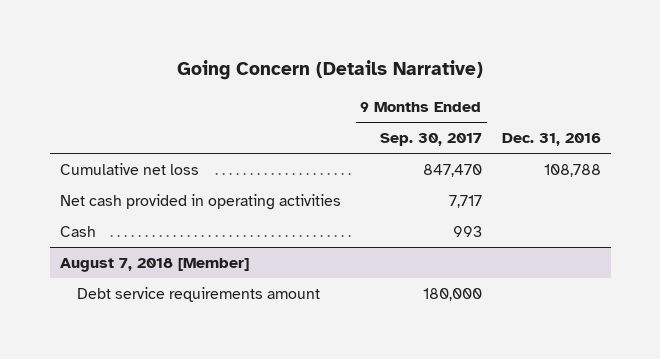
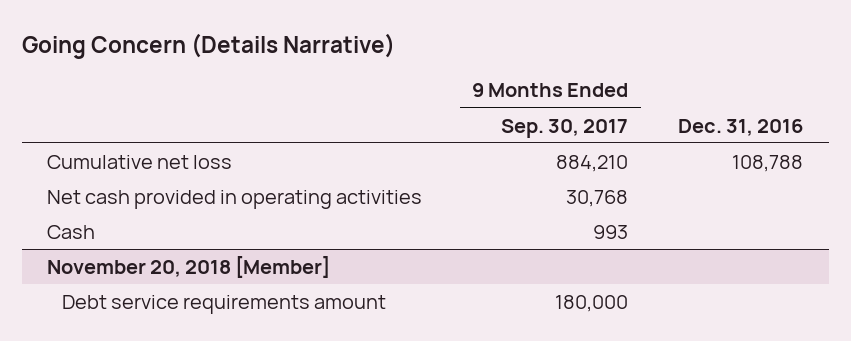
[422,164,482,178] 847,470 -> [556,154,629,172] 884,210
[448,195,482,209] 7,717 -> [566,189,629,207] 30,768
[59,258,249,273] August 7, 2018 [Member] -> none
none -> [47,255,331,278] November 20, 2018 [Member]

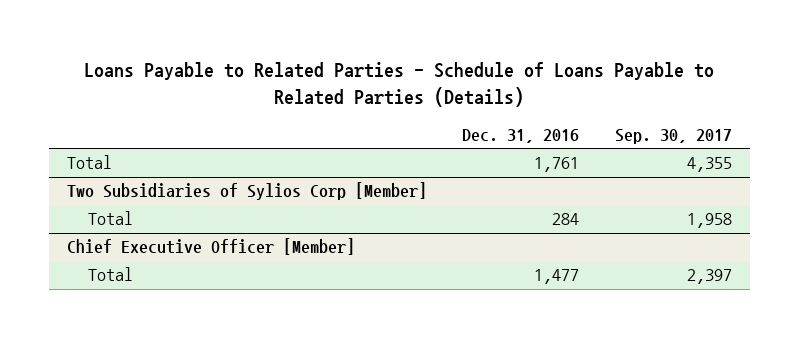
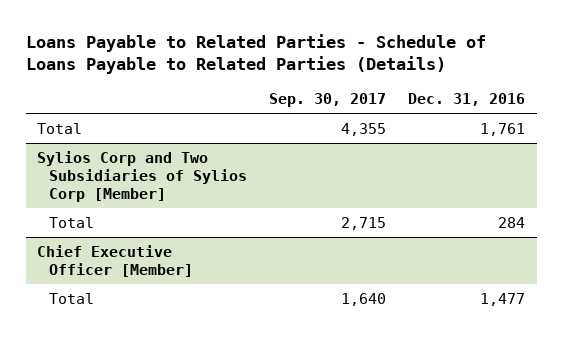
[66,182,427,201] Two Subsidiaries of Sylios Corp [Member] -> [36,150,248,203] Sylios Corp and Two Subsidiaries of Sylios Corp [Member]
[686,213,732,229] 1,958 -> [341,216,387,230] 2,715
[686,269,732,285] 2,397 -> [341,292,387,306] 1,640

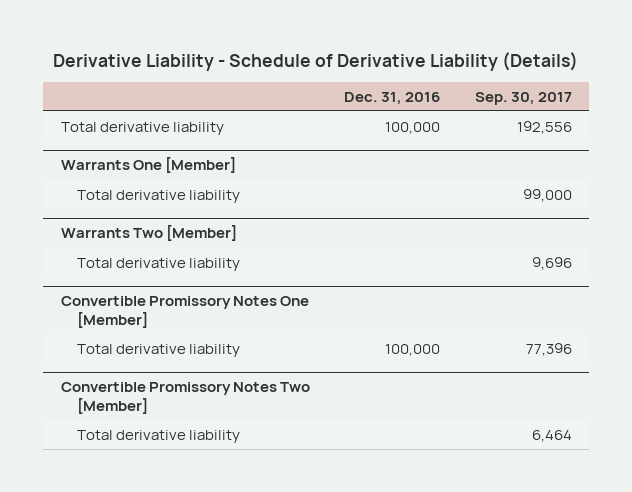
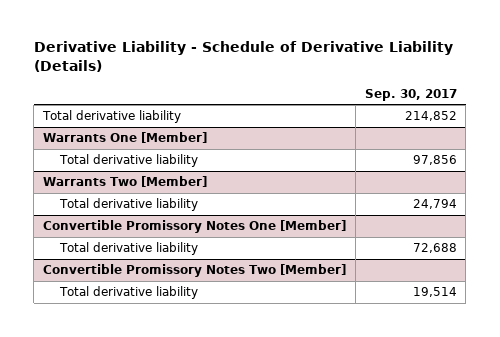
[344,91,441,105] Dec. 31, 2016 -> none
[516,121,572,135] 192,556 -> [404,111,457,122] 214,852
[522,189,572,203] 99,000 -> [412,155,457,166] 97,856
[531,257,572,271] 9,696 -> [412,199,457,210] 24,794
[525,343,572,357] 77,396 -> [412,243,457,254] 72,688
[531,430,572,443] 6,464 -> [412,287,457,298] 19,514

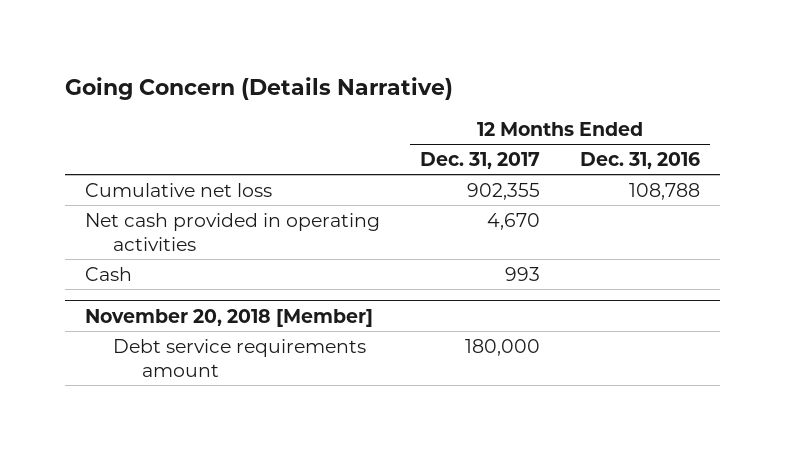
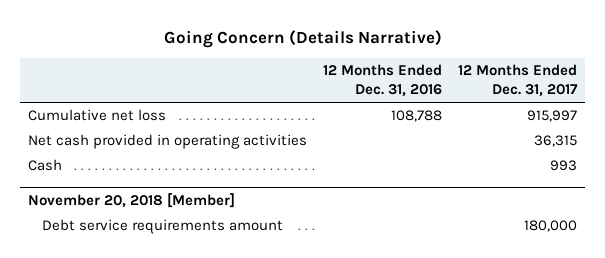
[466,182,540,200] 902,355 -> [527,110,578,123] 915,997
[486,212,540,230] 4,670 -> [534,135,578,148] 36,315

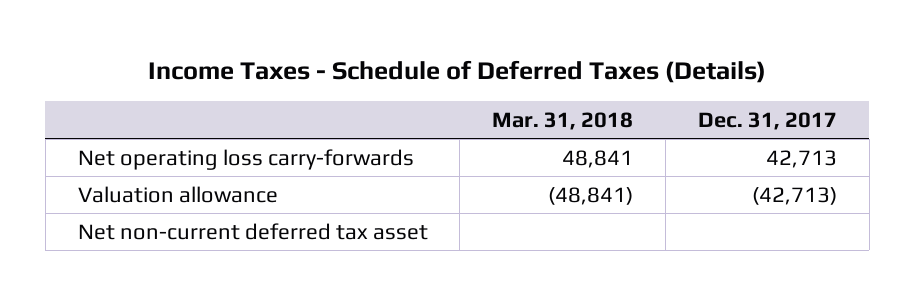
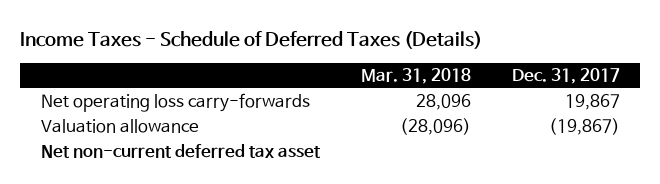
[562,149,634,168] 48,841 -> [415,94,471,111] 28,096
[765,149,837,168] 42,713 -> [564,94,620,111] 19,867
[548,186,634,205] (48,841) -> [399,118,471,136] (28,096)
[751,186,837,205] (42,713) -> [548,118,620,136] (19,867)

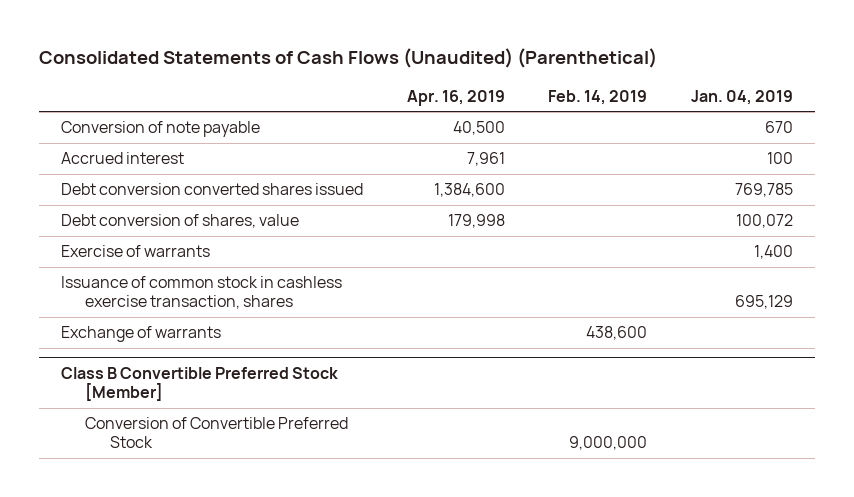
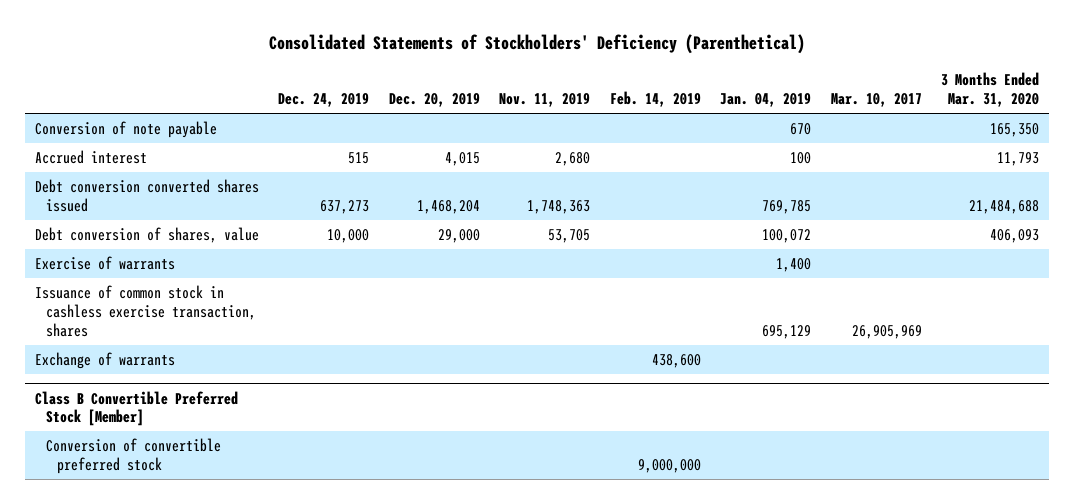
[39,48,658,69] Consolidated Statements of Cash Flows (Unaudited) (Parenthetical) -> [269,34,806,55] Consolidated Statements of Stockholders' Deficiency (Parenthetical)
[406,89,505,106] Apr. 16, 2019 -> none
none -> [278,92,370,107] Dec. 24, 2019
none -> [388,92,480,107] Dec. 20, 2019
none -> [499,92,591,107] Nov. 11, 2019
none -> [830,92,922,107] Mar. 10, 2017
none -> [941,72,1040,107] 3 Months Ended Mar. 31, 2020
[85,417,349,449] Conversion of Convertible Preferred Stock -> [45,438,221,474] Conversion of convertible preferred stock

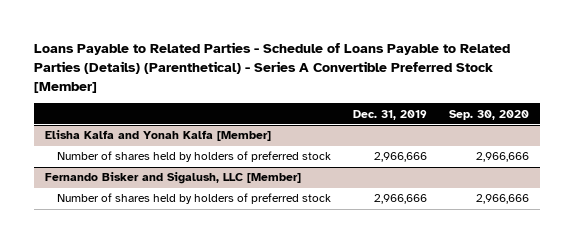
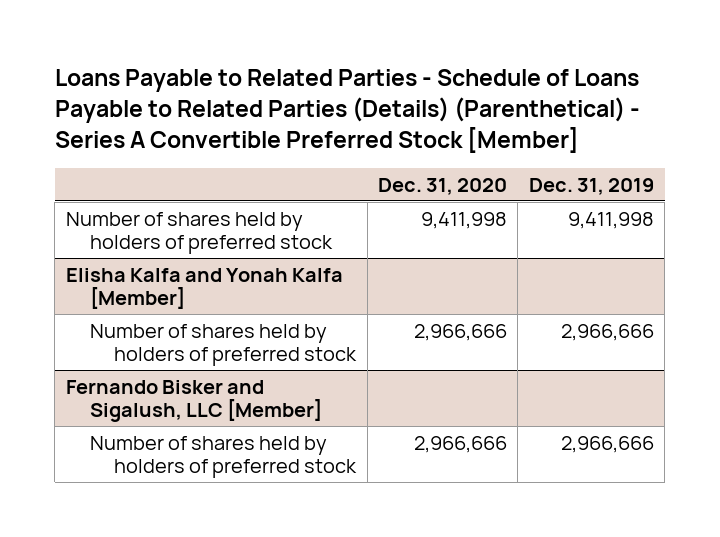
[449,109,530,120] Sep. 30, 2020 -> none
none -> [377,177,507,195] Dec. 31, 2020
none -> [65,211,333,255] Number of shares held by holders of preferred stock

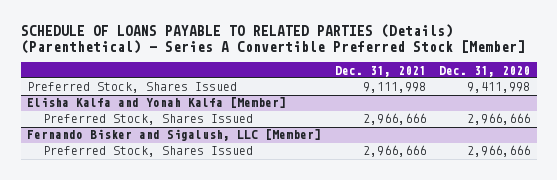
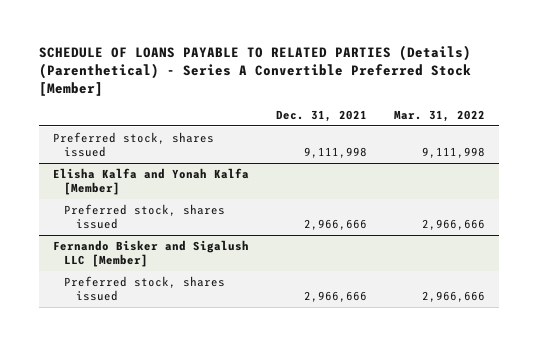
[438,65,530,77] Dec. 31, 2020 -> none
none -> [394,110,486,123] Mar. 31, 2022
[27,82,238,94] Preferred Stock, Shares Issued -> [52,131,214,158] Preferred stock, shares issued
[42,114,253,126] Preferred Stock, Shares Issued -> [64,203,226,230] Preferred stock, shares issued
[27,129,322,142] Fernando Bisker and Sigalush, LLC [Member] -> [52,239,249,268] Fernando Bisker and Sigalush LLC [Member]
[42,146,253,158] Preferred Stock, Shares Issued -> [64,275,226,302] Preferred stock, shares issued

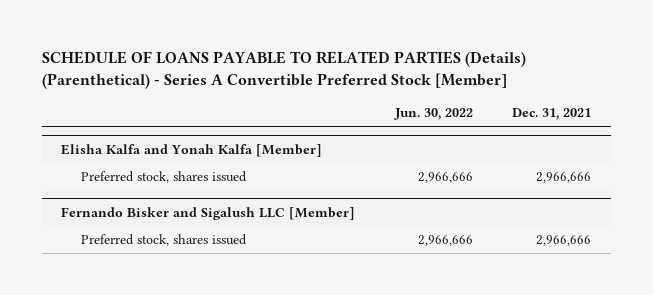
[394,110,486,123] Mar. 31, 2022 -> none
none -> [393,108,473,121] Jun. 30, 2022
[52,131,214,158] Preferred stock, shares issued -> none

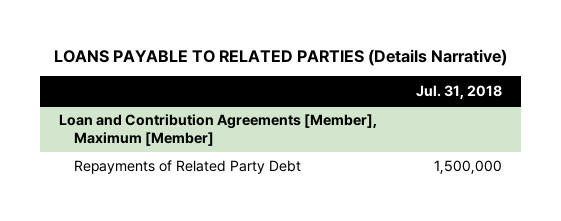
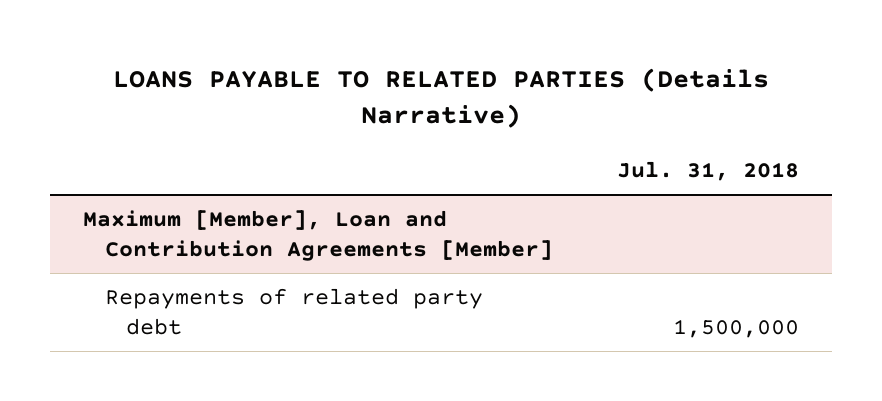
[59,114,378,147] Loan and Contribution Agreements [Member], Maximum [Member] -> [82,209,553,261] Maximum [Member], Loan and Contribution Agreements [Member]
[73,160,301,175] Repayments of Related Party Debt -> [104,287,483,335] Repayments of related party debt

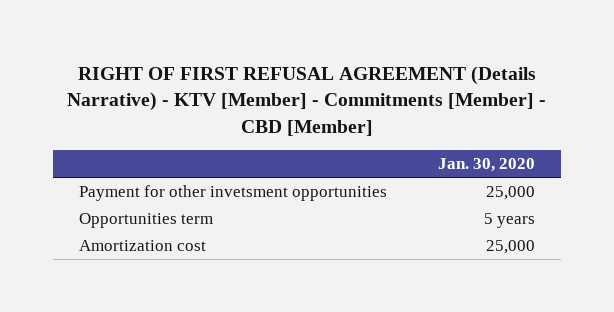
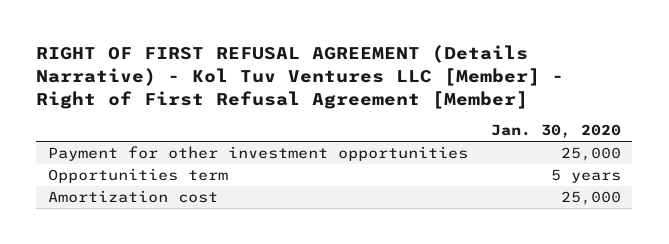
[66,65,546,136] RIGHT OF FIRST REFUSAL AGREEMENT (Details Narrative) - KTV [Member] - Commitments [Member] - CBD [Member] -> [36,45,565,109] RIGHT OF FIRST REFUSAL AGREEMENT (Details Narrative) - Kol Tuv Ventures LLC [Member] - Right of First Refusal Agreement [Member]
[78,185,387,202] Payment for other invetsment opportunities -> [47,146,468,162] Payment for other investment opportunities

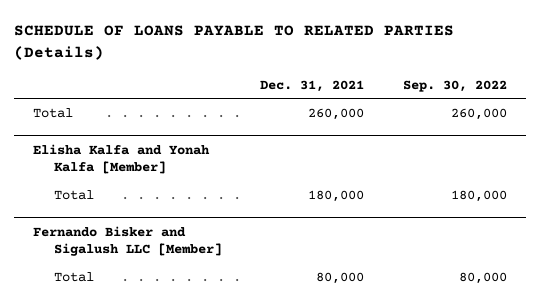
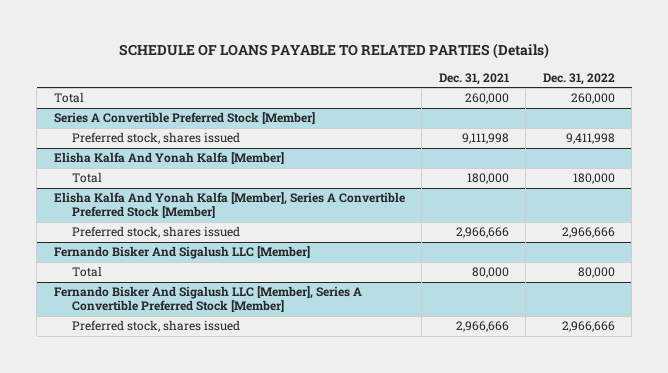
[402,79,507,92] Sep. 30, 2022 -> none
none -> [542,72,615,85] Dec. 31, 2022
none -> [53,112,315,125] Series A Convertible Preferred Stock [Member]
none -> [72,132,241,145] Preferred stock, shares issued
[33,143,211,174] Elisha Kalfa and Yonah Kalfa [Member] -> [53,152,284,165] Elisha Kalfa And Yonah Kalfa [Member]
none -> [53,192,405,219] Elisha Kalfa And Yonah Kalfa [Member], Series A Convertible Preferred Stock [Member]
none -> [72,226,241,239] Preferred stock, shares issued
[33,225,223,256] Fernando Bisker and Sigalush LLC [Member] -> [53,246,310,260] Fernando Bisker And Sigalush LLC [Member]
none -> [53,286,362,313] Fernando Bisker And Sigalush LLC [Member], Series A Convertible Preferred Stock [Member]
none -> [72,320,241,333] Preferred stock, shares issued

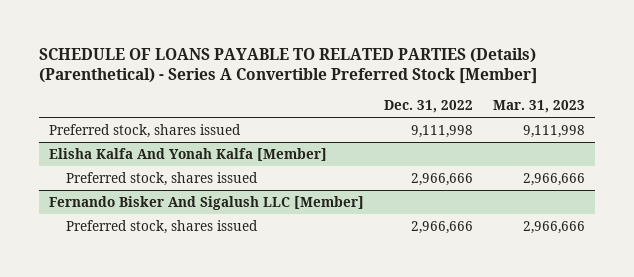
[119,43,550,60] SCHEDULE OF LOANS PAYABLE TO RELATED PARTIES (Details) -> [38,47,537,85] SCHEDULE OF LOANS PAYABLE TO RELATED PARTIES (Details) (Parenthetical) - Series A Convertible Preferred Stock [Member]
[438,72,509,85] Dec. 31, 2021 -> none
none -> [493,100,586,114] Mar. 31, 2023
[53,92,84,104] Total -> none
[53,112,315,125] Series A Convertible Preferred Stock [Member] -> none
[565,133,615,145] 9,411,998 -> [411,124,474,138] 9,111,998
[72,172,103,184] Total -> none
[53,192,405,219] Elisha Kalfa And Yonah Kalfa [Member], Series A Convertible Preferred Stock [Member] -> none
[72,266,103,278] Total -> none
[53,286,362,313] Fernando Bisker And Sigalush LLC [Member], Series A Convertible Preferred Stock [Member] -> none

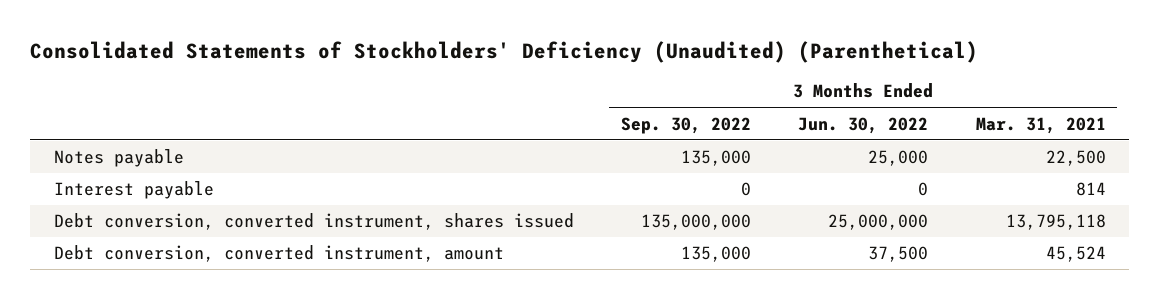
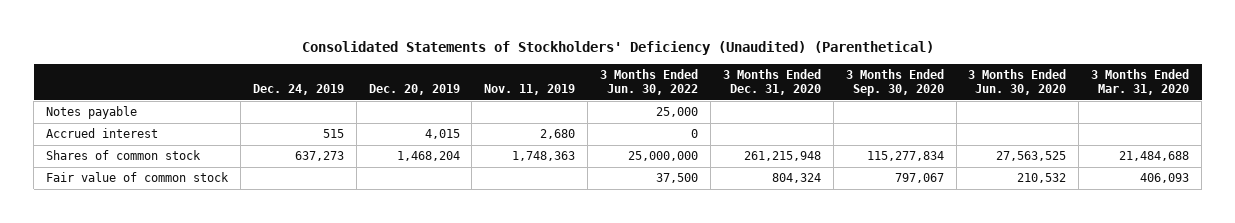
[621,116,752,134] Sep. 30, 2022 -> none
[975,116,1106,134] Mar. 31, 2021 -> none
none -> [252,84,344,96] Dec. 24, 2019
none -> [368,84,460,96] Dec. 20, 2019
none -> [484,84,576,96] Nov. 11, 2019
none -> [722,69,821,96] 3 Months Ended Dec. 31, 2020
none -> [845,69,944,97] 3 Months Ended Sep. 30, 2020
none -> [968,69,1067,96] 3 Months Ended Jun. 30, 2020
none -> [1091,69,1190,96] 3 Months Ended Mar. 31, 2020
[53,181,214,200] Interest payable -> [46,128,159,139] Accrued interest
[53,213,574,231] Debt conversion, converted instrument, shares issued -> [46,150,202,161] Shares of common stock
[53,245,504,263] Debt conversion, converted instrument, amount -> [46,172,230,183] Fair value of common stock

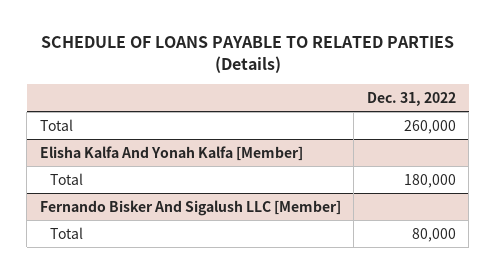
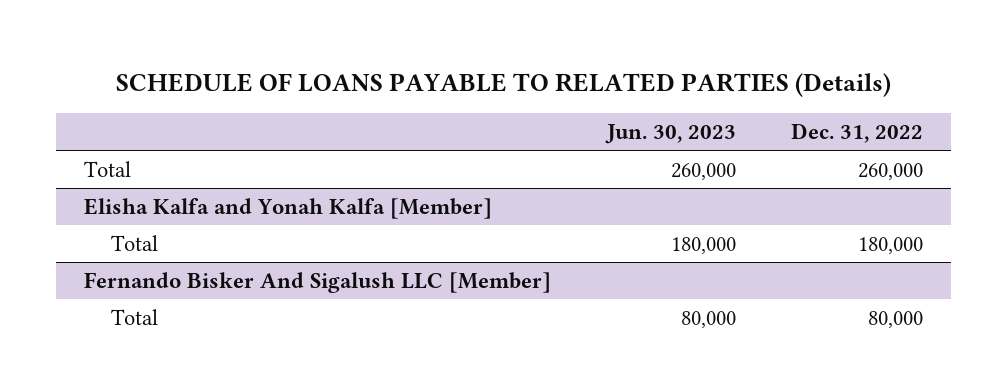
none -> [604,123,736,144] Jun. 30, 2023
[39,145,303,161] Elisha Kalfa And Yonah Kalfa [Member] -> [83,197,492,219] Elisha Kalfa and Yonah Kalfa [Member]

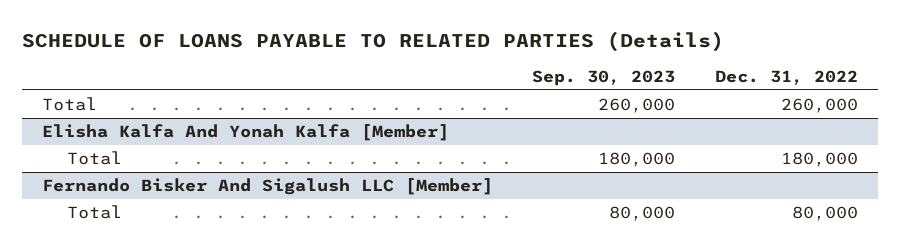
[604,123,736,144] Jun. 30, 2023 -> none
none -> [532,70,676,87] Sep. 30, 2023
[83,197,492,219] Elisha Kalfa and Yonah Kalfa [Member] -> [41,124,449,142] Elisha Kalfa And Yonah Kalfa [Member]

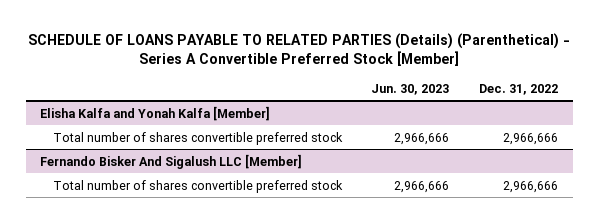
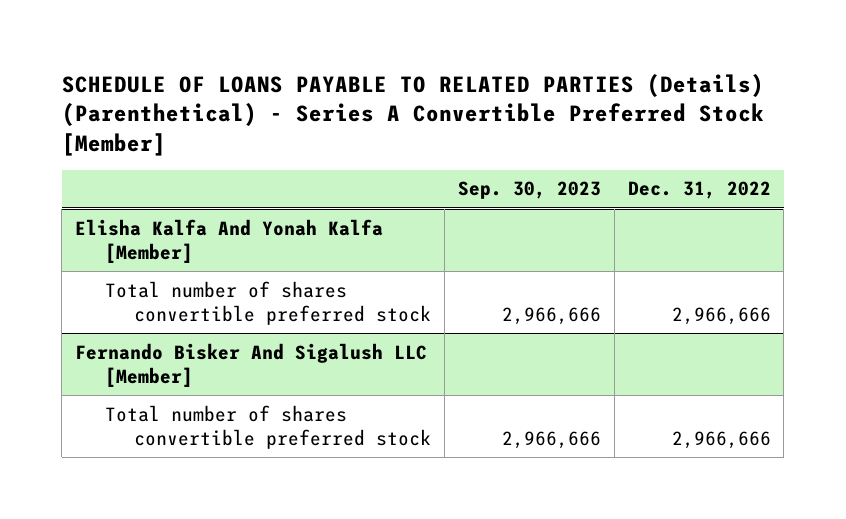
[371,83,450,95] Jun. 30, 2023 -> none
none -> [458,181,602,200] Sep. 30, 2023
[40,105,271,121] Elisha Kalfa and Yonah Kalfa [Member] -> [75,218,384,264] Elisha Kalfa And Yonah Kalfa [Member]

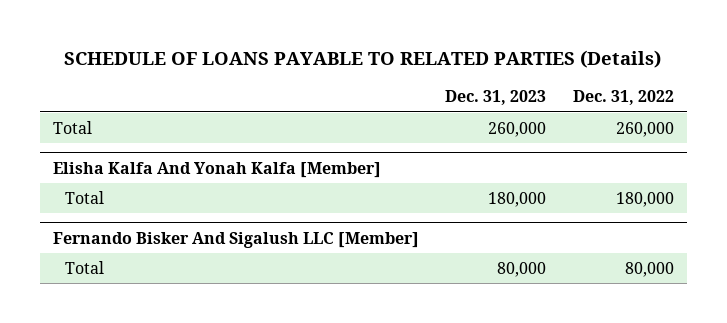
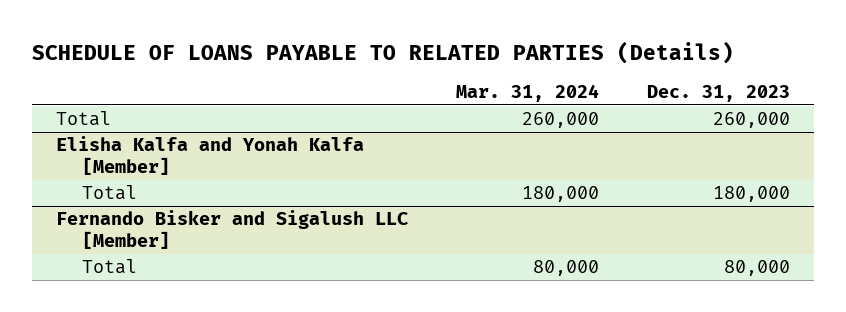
[572,90,674,106] Dec. 31, 2022 -> none
none -> [456,83,600,102] Mar. 31, 2024
[53,161,382,178] Elisha Kalfa And Yonah Kalfa [Member] -> [56,136,365,175] Elisha Kalfa and Yonah Kalfa [Member]
[53,231,420,248] Fernando Bisker And Sigalush LLC [Member] -> [56,210,409,249] Fernando Bisker and Sigalush LLC [Member]

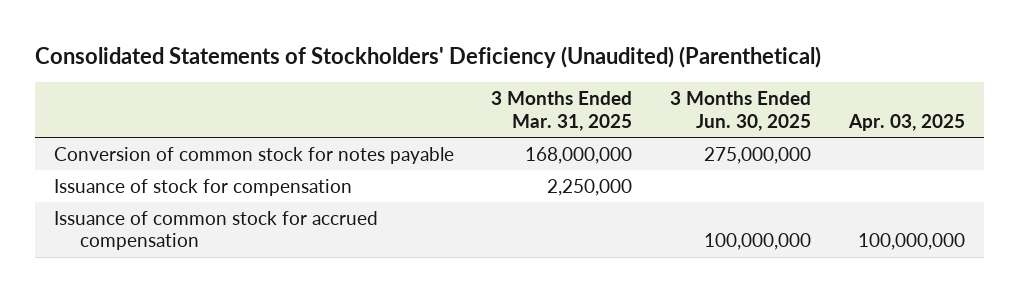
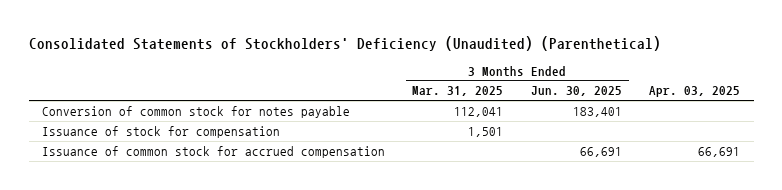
[525,146,633,164] 168,000,000 -> [454,106,504,117] 112,041
[704,146,812,164] 275,000,000 -> [572,106,622,117] 183,401
[547,178,633,196] 2,250,000 -> [468,126,504,137] 1,501
[704,233,812,251] 100,000,000 -> [579,146,622,157] 66,691
[857,233,965,251] 100,000,000 -> [698,146,741,157] 66,691

